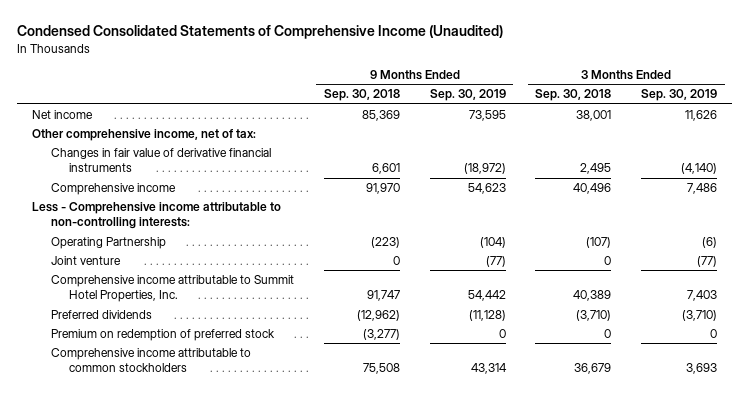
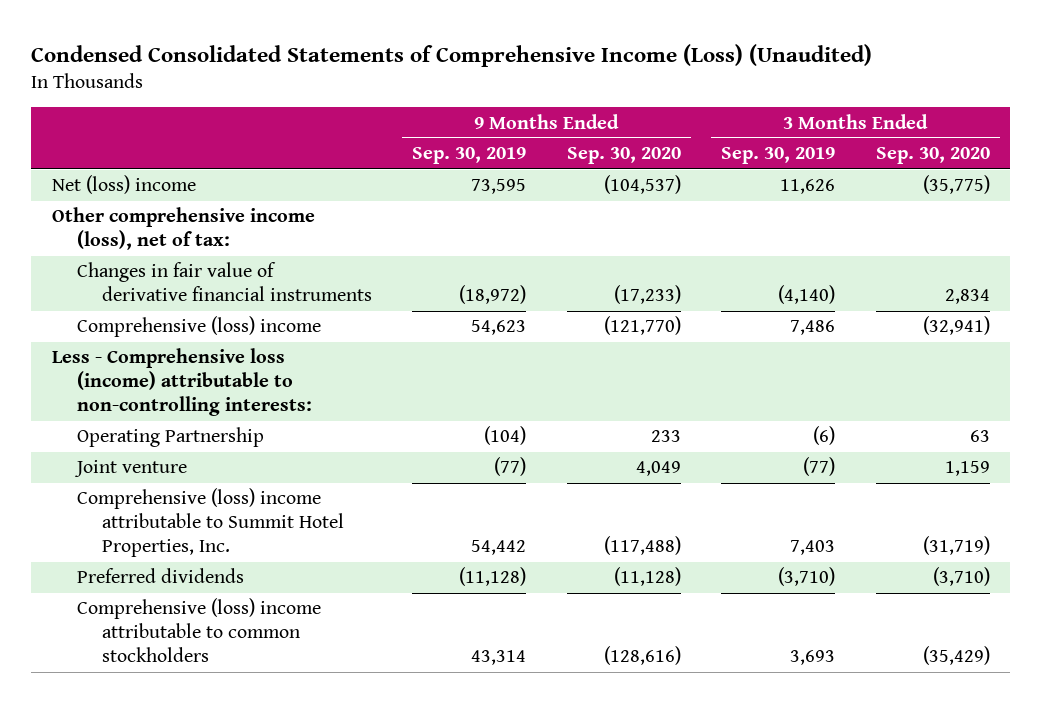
[17,25,504,40] Condensed Consolidated Statements of Comprehensive Income (Unaudited) -> [31,43,873,67] Condensed Consolidated Statements of Comprehensive Income (Loss) (Unaudited)
[323,89,400,102] Sep. 30, 2018 -> none
[535,89,612,102] Sep. 30, 2018 -> none
none -> [566,147,681,165] Sep. 30, 2020
none -> [875,147,990,165] Sep. 30, 2020
[32,110,94,120] Net income -> [51,175,196,195] Net (loss) income
[32,129,257,142] Other comprehensive income, net of tax: -> [51,207,315,251] Other comprehensive income (loss), net of tax:
[50,183,176,196] Comprehensive income -> [76,316,321,338] Comprehensive (loss) income
[32,202,282,230] Less - Comprehensive income attributable to non-controlling interests: -> [51,348,312,417] Less - Comprehensive loss (income) attributable to non-controlling interests:
[50,275,294,303] Comprehensive income attributable to Summit Hotel Properties, Inc. -> [76,488,344,558] Comprehensive (loss) income attributable to Summit Hotel Properties, Inc.
[50,329,275,342] Premium on redemption of preferred stock -> none
[50,348,251,373] Comprehensive income attributable to common stockholders -> [76,598,321,663] Comprehensive (loss) income attributable to common stockholders

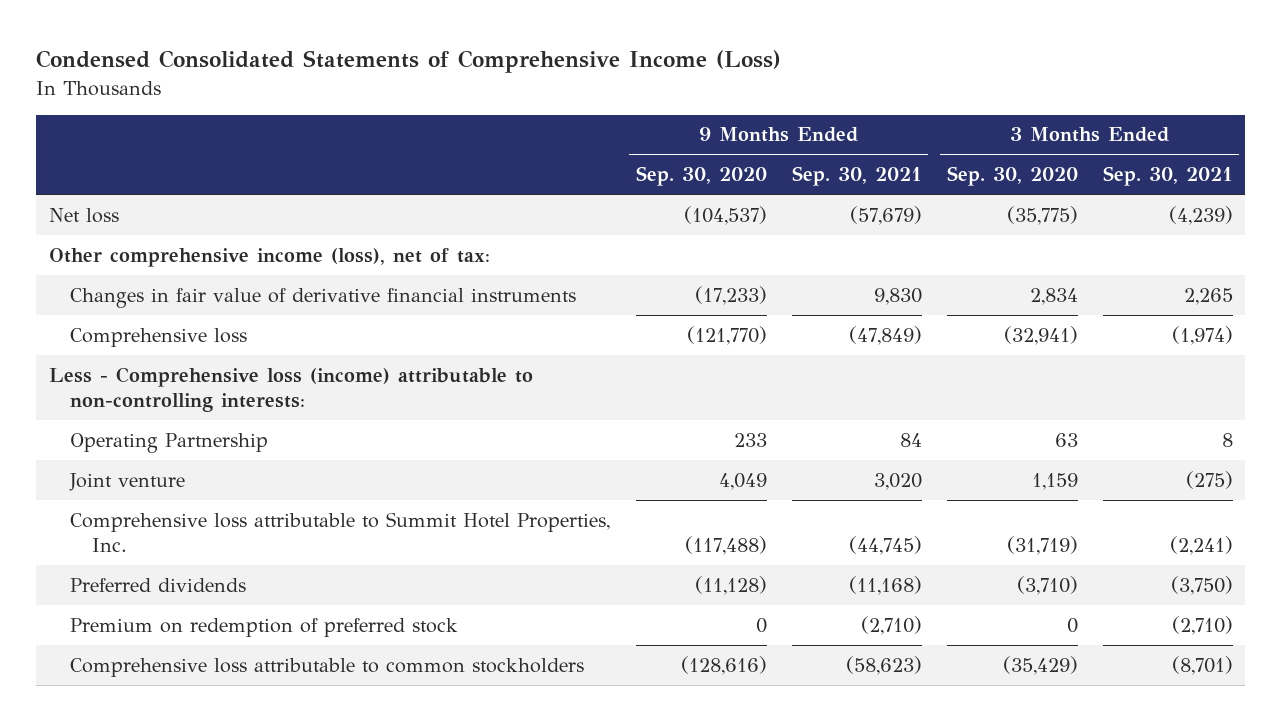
[31,43,873,67] Condensed Consolidated Statements of Comprehensive Income (Loss) (Unaudited) -> [36,50,782,74] Condensed Consolidated Statements of Comprehensive Income (Loss)
[412,147,527,165] Sep. 30, 2019 -> none
[721,147,836,165] Sep. 30, 2019 -> none
none -> [791,166,922,187] Sep. 30, 2021
none -> [1102,166,1233,187] Sep. 30, 2021
[51,175,196,195] Net (loss) income -> [48,207,119,223] Net loss
[76,316,321,338] Comprehensive (loss) income -> [70,327,248,347] Comprehensive loss
[76,488,344,558] Comprehensive (loss) income attributable to Summit Hotel Properties, Inc. -> [70,511,611,553] Comprehensive loss attributable to Summit Hotel Properties, Inc.
none -> [70,617,459,637] Premium on redemption of preferred stock
[76,598,321,663] Comprehensive (loss) income attributable to common stockholders -> [70,657,585,677] Comprehensive loss attributable to common stockholders

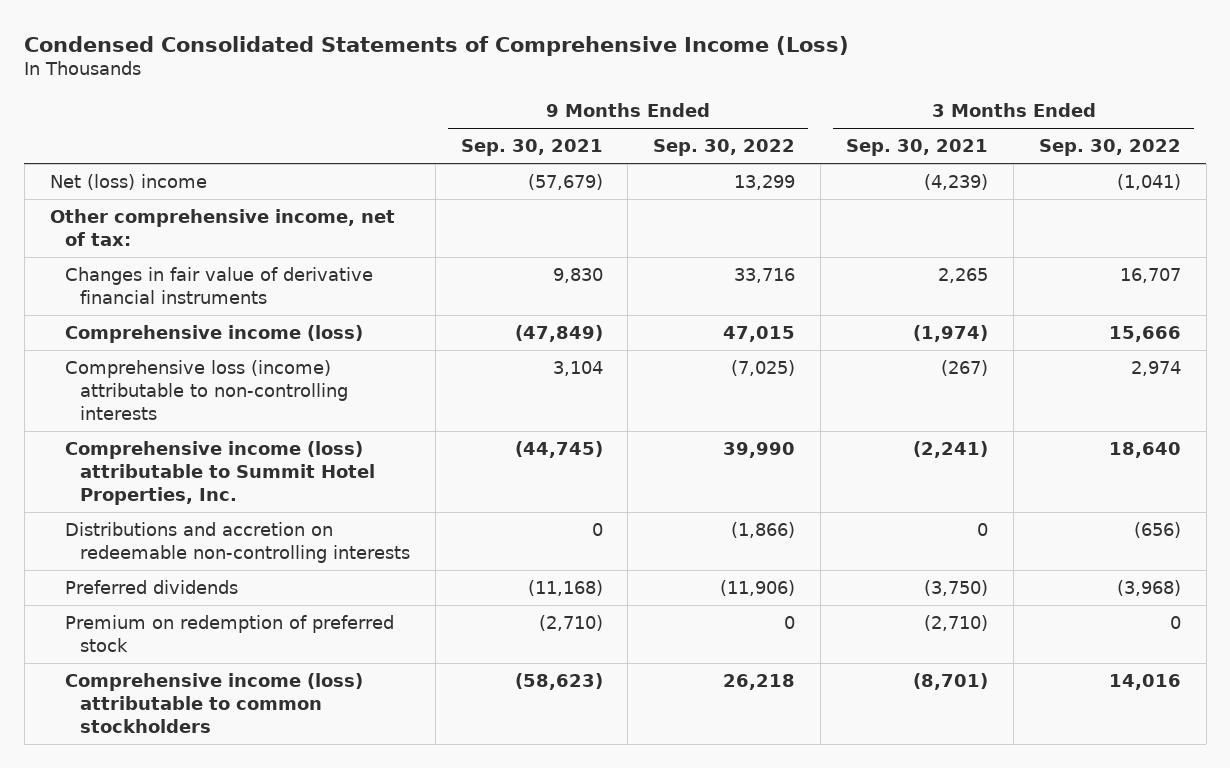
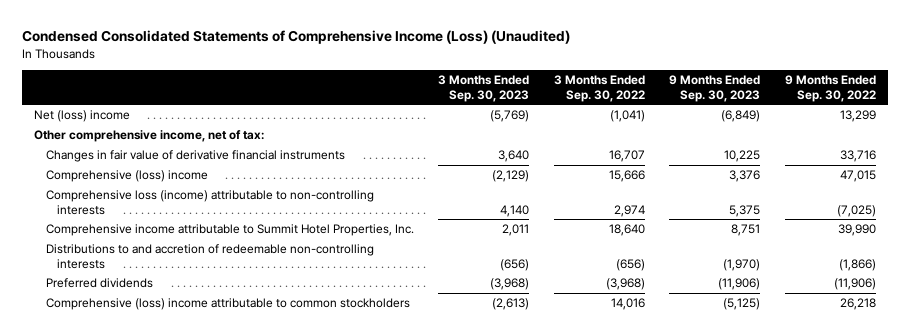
[24,35,850,56] Condensed Consolidated Statements of Comprehensive Income (Loss) -> [22,30,571,45] Condensed Consolidated Statements of Comprehensive Income (Loss) (Unaudited)
[460,138,603,156] Sep. 30, 2021 -> none
[846,138,989,156] Sep. 30, 2021 -> none
none -> [438,75,530,102] 3 Months Ended Sep. 30, 2023
none -> [669,75,761,102] 9 Months Ended Sep. 30, 2023
[64,324,363,343] Comprehensive income (loss) -> [45,170,208,183] Comprehensive (loss) income
[64,440,375,505] Comprehensive income (loss) attributable to Summit Hotel Properties, Inc. -> [45,224,414,237] Comprehensive income attributable to Summit Hotel Properties, Inc.
[64,521,410,563] Distributions and accretion on redeemable non-controlling interests -> [45,244,374,269] Distributions to and accretion of redeemable non-controlling interests
[64,614,394,652] Premium on redemption of preferred stock -> none
[64,672,363,733] Comprehensive income (loss) attributable to common stockholders -> [45,298,410,311] Comprehensive (loss) income attributable to common stockholders

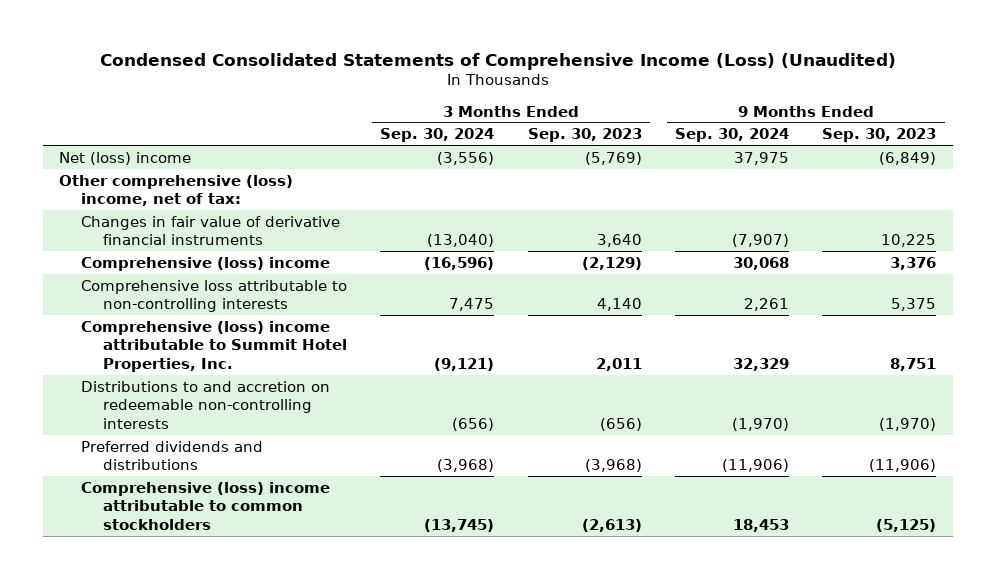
[553,75,645,102] 3 Months Ended Sep. 30, 2022 -> none
[784,75,876,102] 9 Months Ended Sep. 30, 2022 -> none
none -> [380,128,495,143] Sep. 30, 2024
none -> [674,128,789,143] Sep. 30, 2024
[34,130,265,143] Other comprehensive income, net of tax: -> [59,174,294,207] Other comprehensive (loss) income, net of tax:
[45,190,374,215] Comprehensive loss (income) attributable to non-controlling interests -> [81,279,348,313] Comprehensive loss attributable to non-controlling interests
[45,224,414,237] Comprehensive income attributable to Summit Hotel Properties, Inc. -> [81,320,347,373] Comprehensive (loss) income attributable to Summit Hotel Properties, Inc.
[45,244,374,269] Distributions to and accretion of redeemable non-controlling interests -> [81,380,331,430] Distributions to and accretion on redeemable non-controlling interests
[45,278,153,289] Preferred dividends -> [81,440,264,471] Preferred dividends and distributions

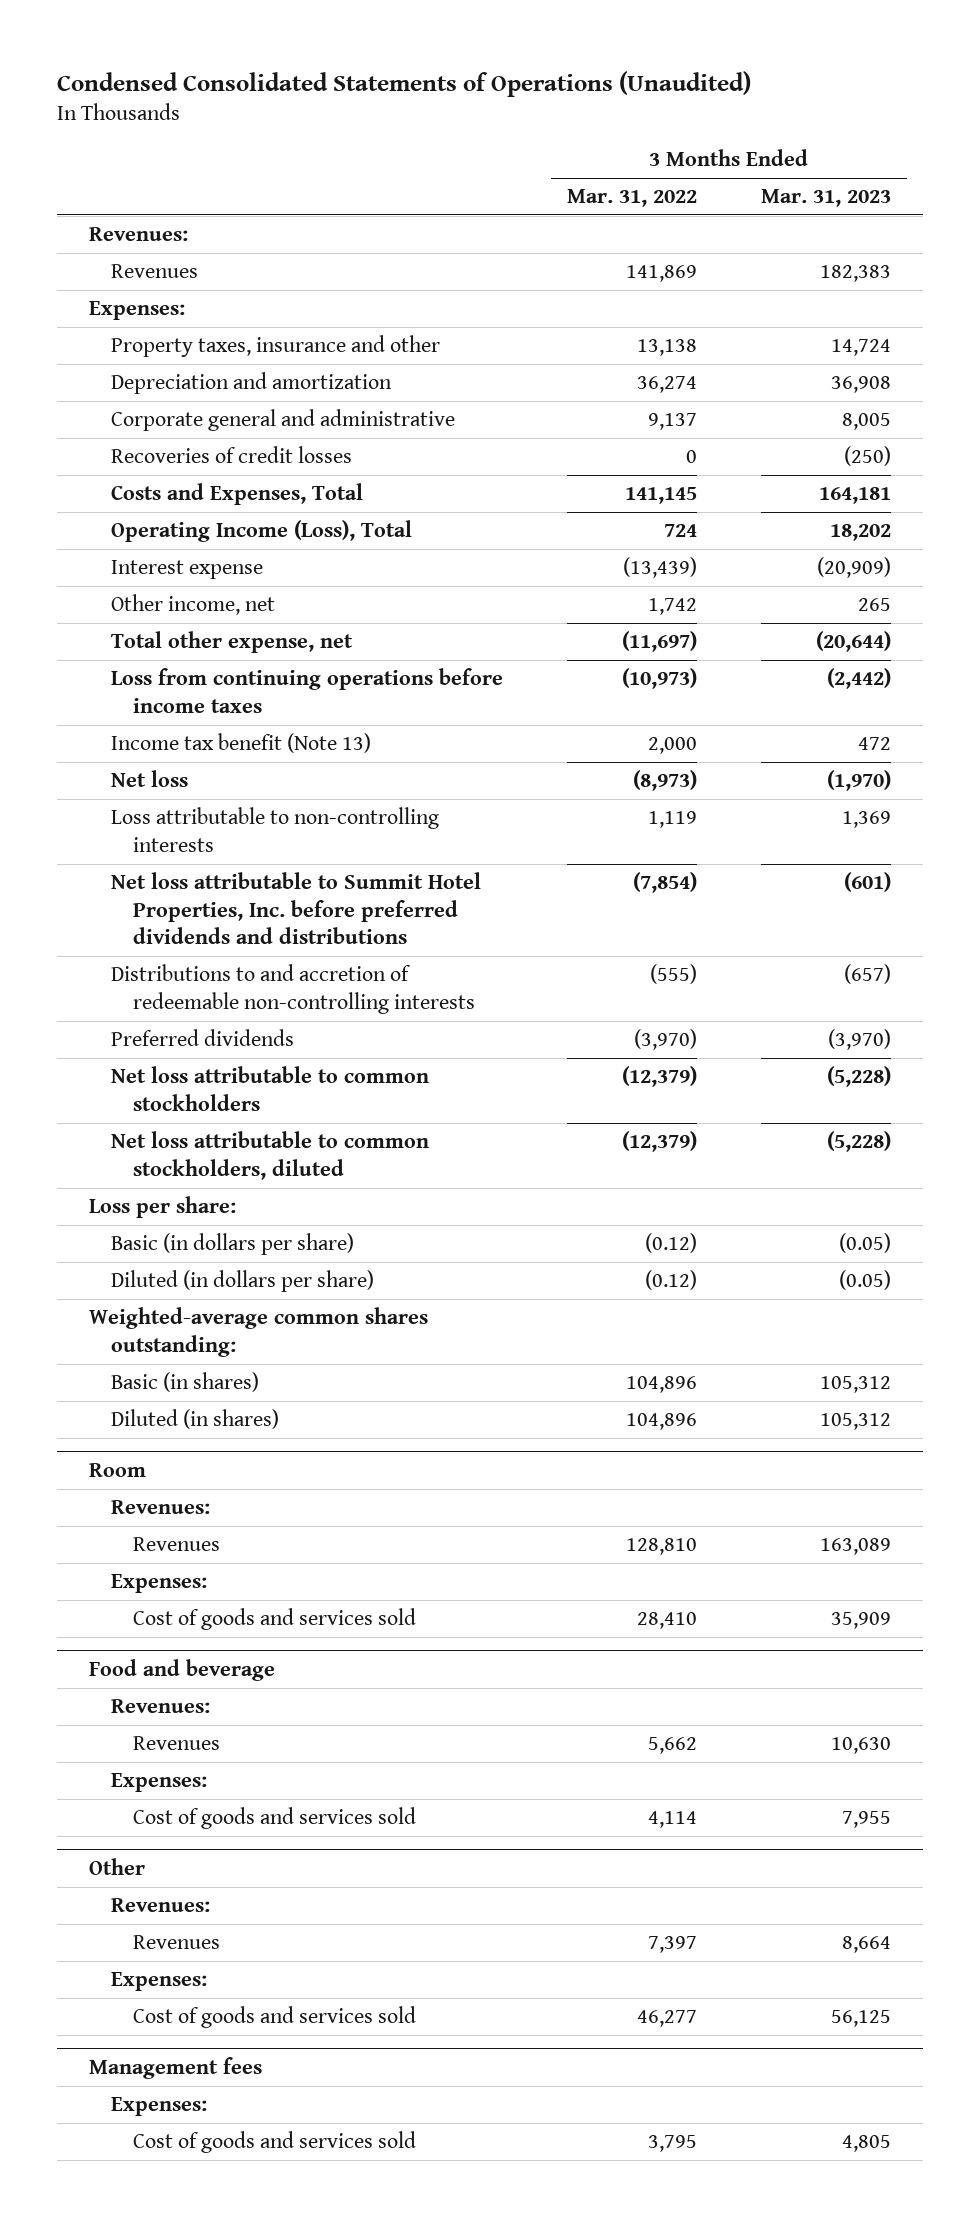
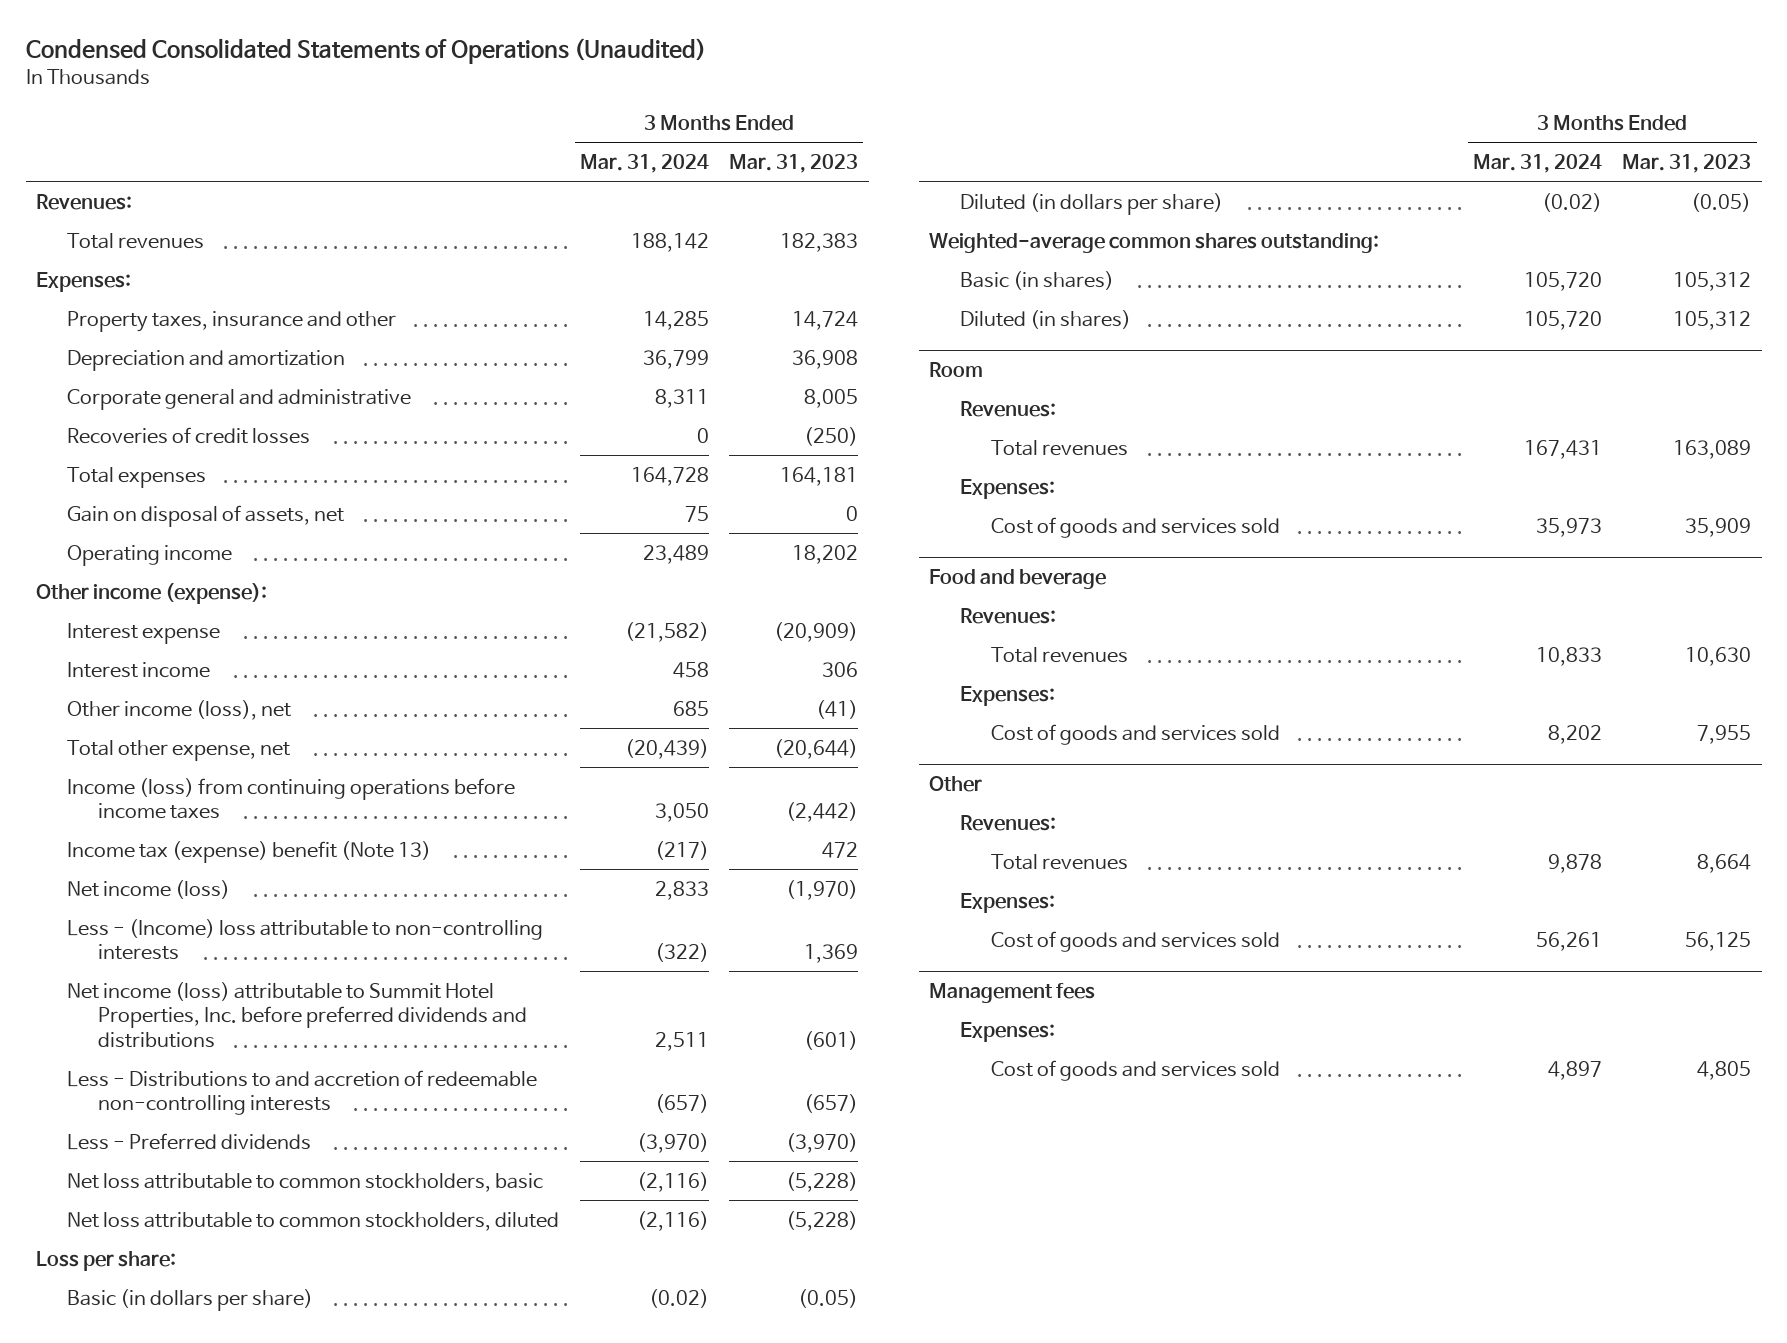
[567,189,698,208] Mar. 31, 2022 -> none
none -> [579,154,709,174] Mar. 31, 2024
[111,264,199,279] Revenues -> [67,232,205,249] Total revenues
[111,483,364,506] Costs and Expenses, Total -> [67,466,207,488] Total expenses
none -> [67,504,345,527] Gain on disposal of assets, net
[111,520,413,543] Operating Income (Loss), Total -> [67,544,233,566] Operating income
none -> [35,582,267,604] Other income (expense):
none -> [67,661,211,678] Interest income
[111,594,276,616] Other income, net -> [67,699,292,720] Other income (loss), net
[858,598,892,612] 265 -> [816,699,859,719] (41)
[111,668,504,713] Loss from continuing operations before income taxes -> [67,777,516,820] Income (loss) from continuing operations before income taxes
[111,733,372,754] Income tax benefit (Note 13) -> [67,840,432,863] Income tax (expense) benefit (Note 13)
[111,770,189,788] Net loss -> [67,879,231,899] Net income (loss)
[111,807,440,852] Loss attributable to non-controlling interests -> [67,918,544,961] Less - (Income) loss attributable to non-controlling interests
[111,872,482,945] Net loss attributable to Summit Hotel Properties, Inc. before preferred dividends and distributions -> [67,981,528,1048] Net income (loss) attributable to Summit Hotel Properties, Inc. before preferred dividends and distributions
[111,964,476,1014] Distributions to and accretion of redeemable non-controlling interests -> [67,1069,538,1116] Less - Distributions to and accretion of redeemable non-controlling interests
[111,1029,295,1047] Preferred dividends -> [67,1132,312,1150] Less - Preferred dividends
[111,1066,430,1111] Net loss attributable to common stockholders -> [67,1172,544,1192] Net loss attributable to common stockholders, basic
[133,1537,221,1552] Revenues -> [991,439,1129,456] Total revenues
[133,1736,221,1751] Revenues -> [991,646,1129,663] Total revenues
[133,1935,221,1950] Revenues -> [991,853,1129,870] Total revenues

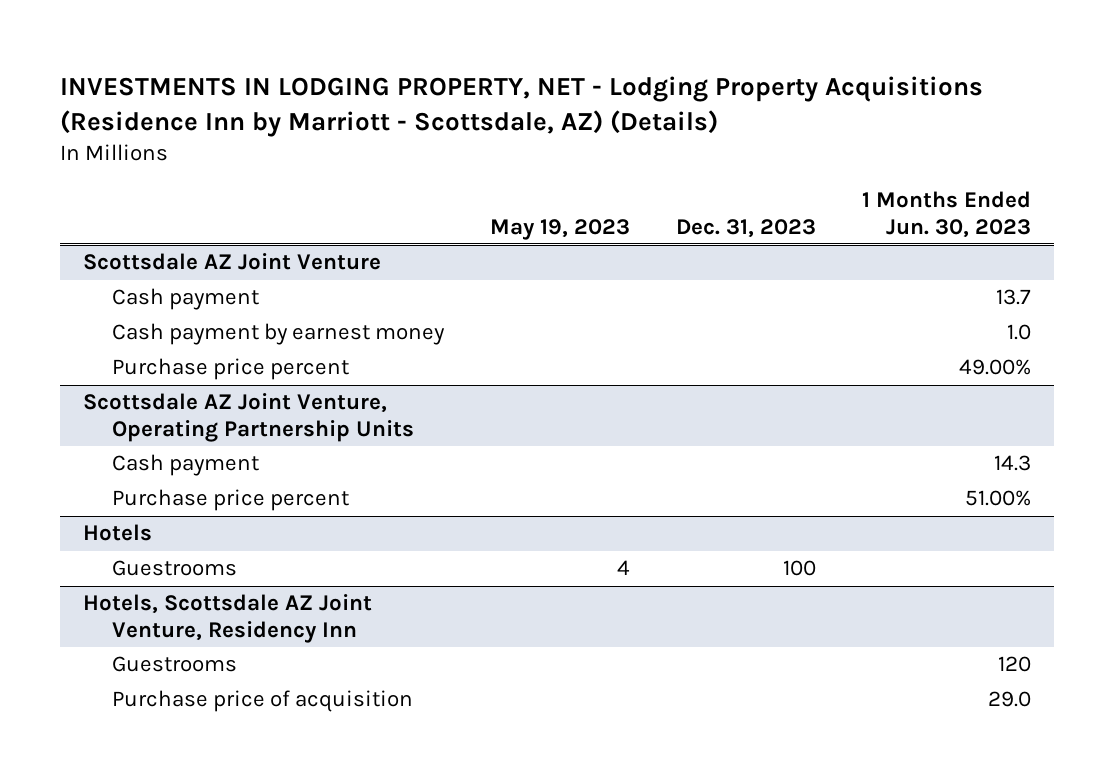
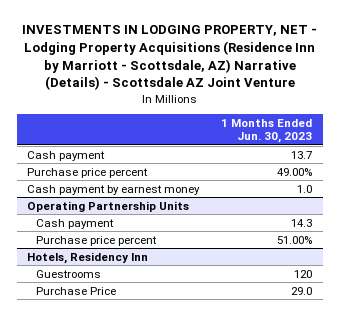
[59,75,983,137] INVESTMENTS IN LODGING PROPERTY, NET - Lodging Property Acquisitions (Residence Inn by Marriott - Scottsdale, AZ) (Details) -> [21,25,317,91] INVESTMENTS IN LODGING PROPERTY, NET - Lodging Property Acquisitions (Residence Inn by Marriott - Scottsdale, AZ) Narrative (Details) - Scottsdale AZ Joint Venture
[489,218,630,240] May 19, 2023 -> none
[675,218,816,238] Dec. 31, 2023 -> none
[82,253,381,271] Scottsdale AZ Joint Venture -> none
[111,323,445,346] Cash payment by earnest money -> none
[82,393,414,442] Scottsdale AZ Joint Venture, Operating Partnership Units -> none
none -> [27,184,201,195] Cash payment by earnest money
none -> [27,200,190,212] Operating Partnership Units
[82,524,152,542] Hotels -> none
[111,560,237,577] Guestrooms -> none
[82,594,372,643] Hotels, Scottsdale AZ Joint Venture, Residency Inn -> none
none -> [27,251,149,264] Hotels, Residency Inn
[111,690,413,713] Purchase price of acquisition -> [36,286,117,295] Purchase Price

